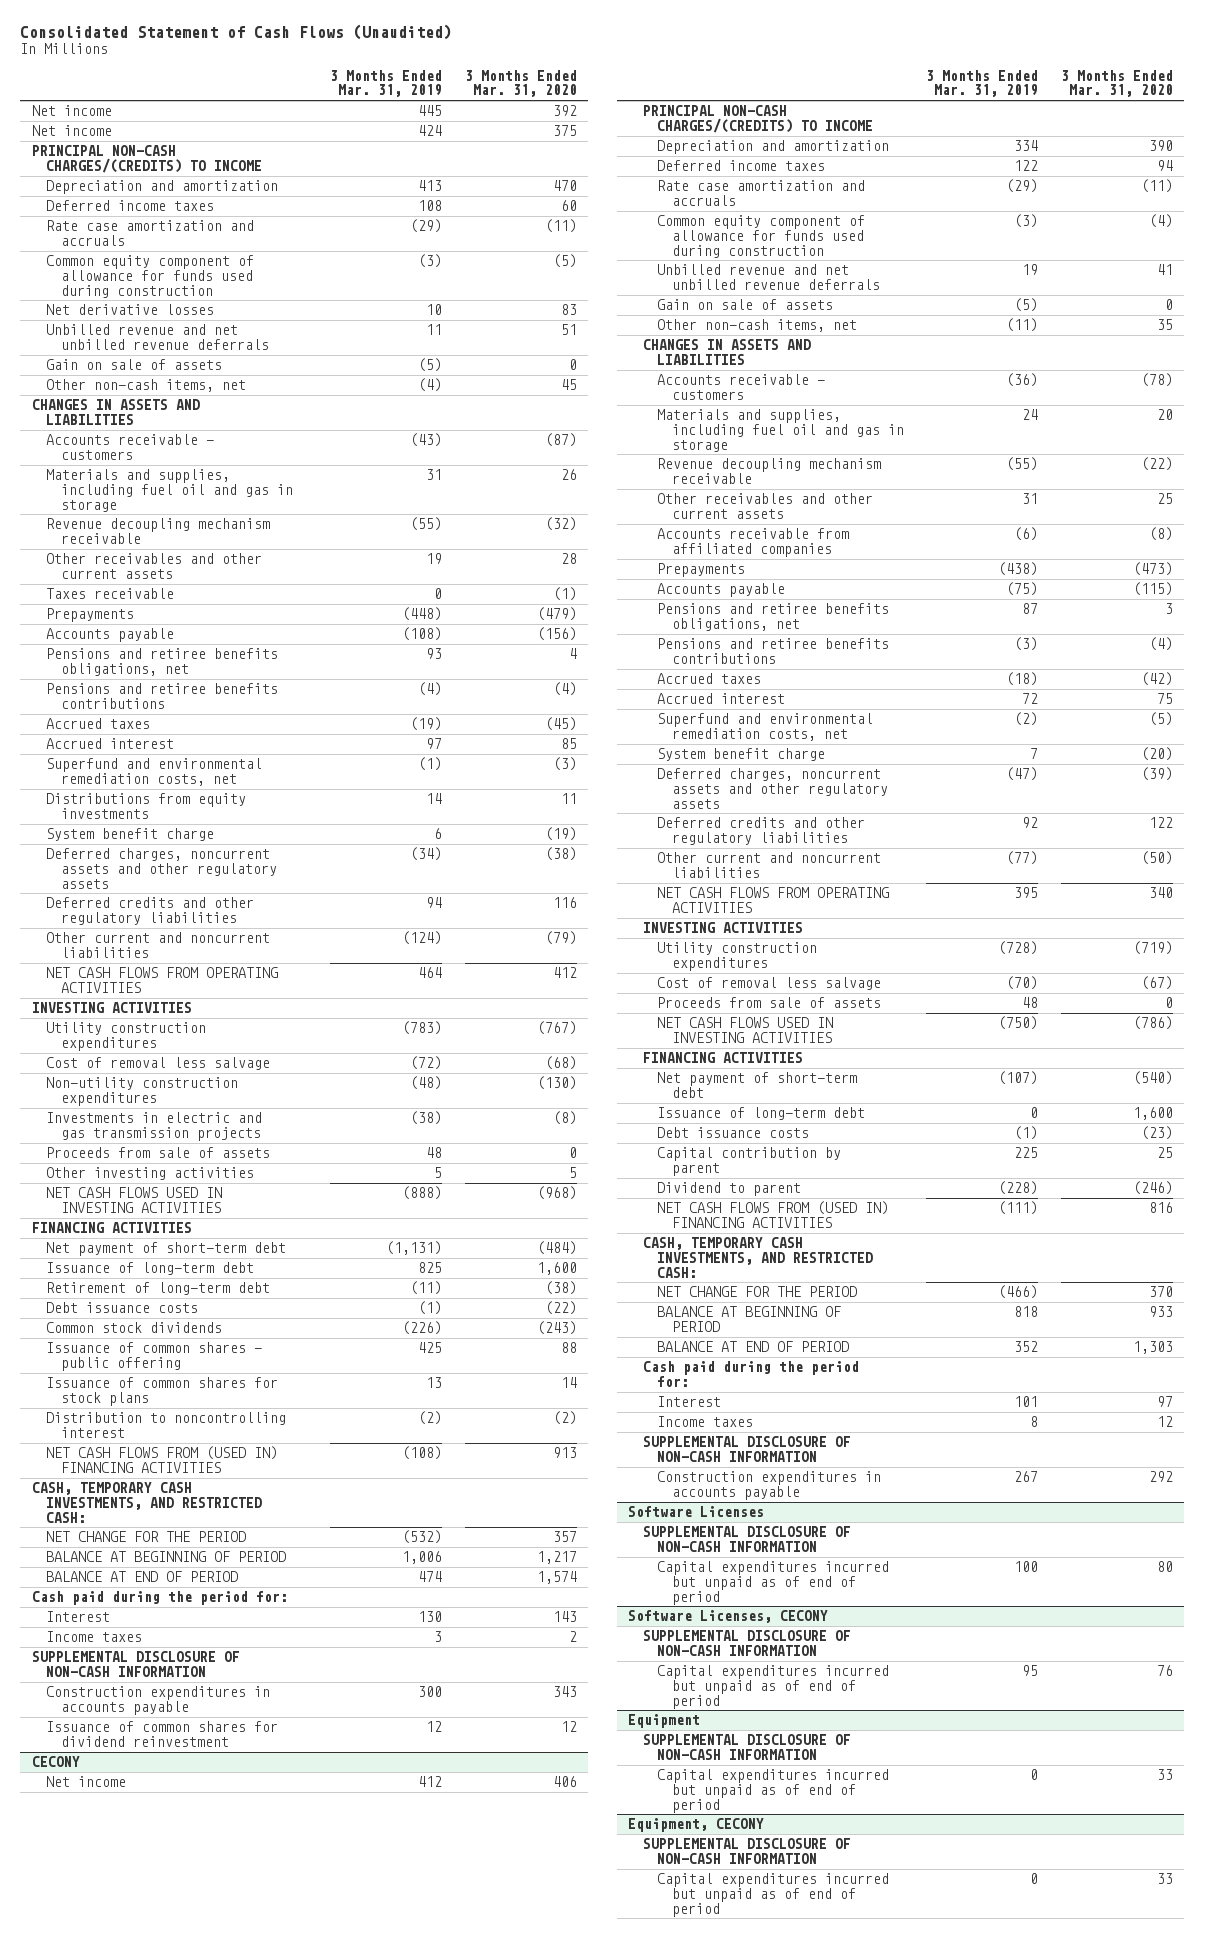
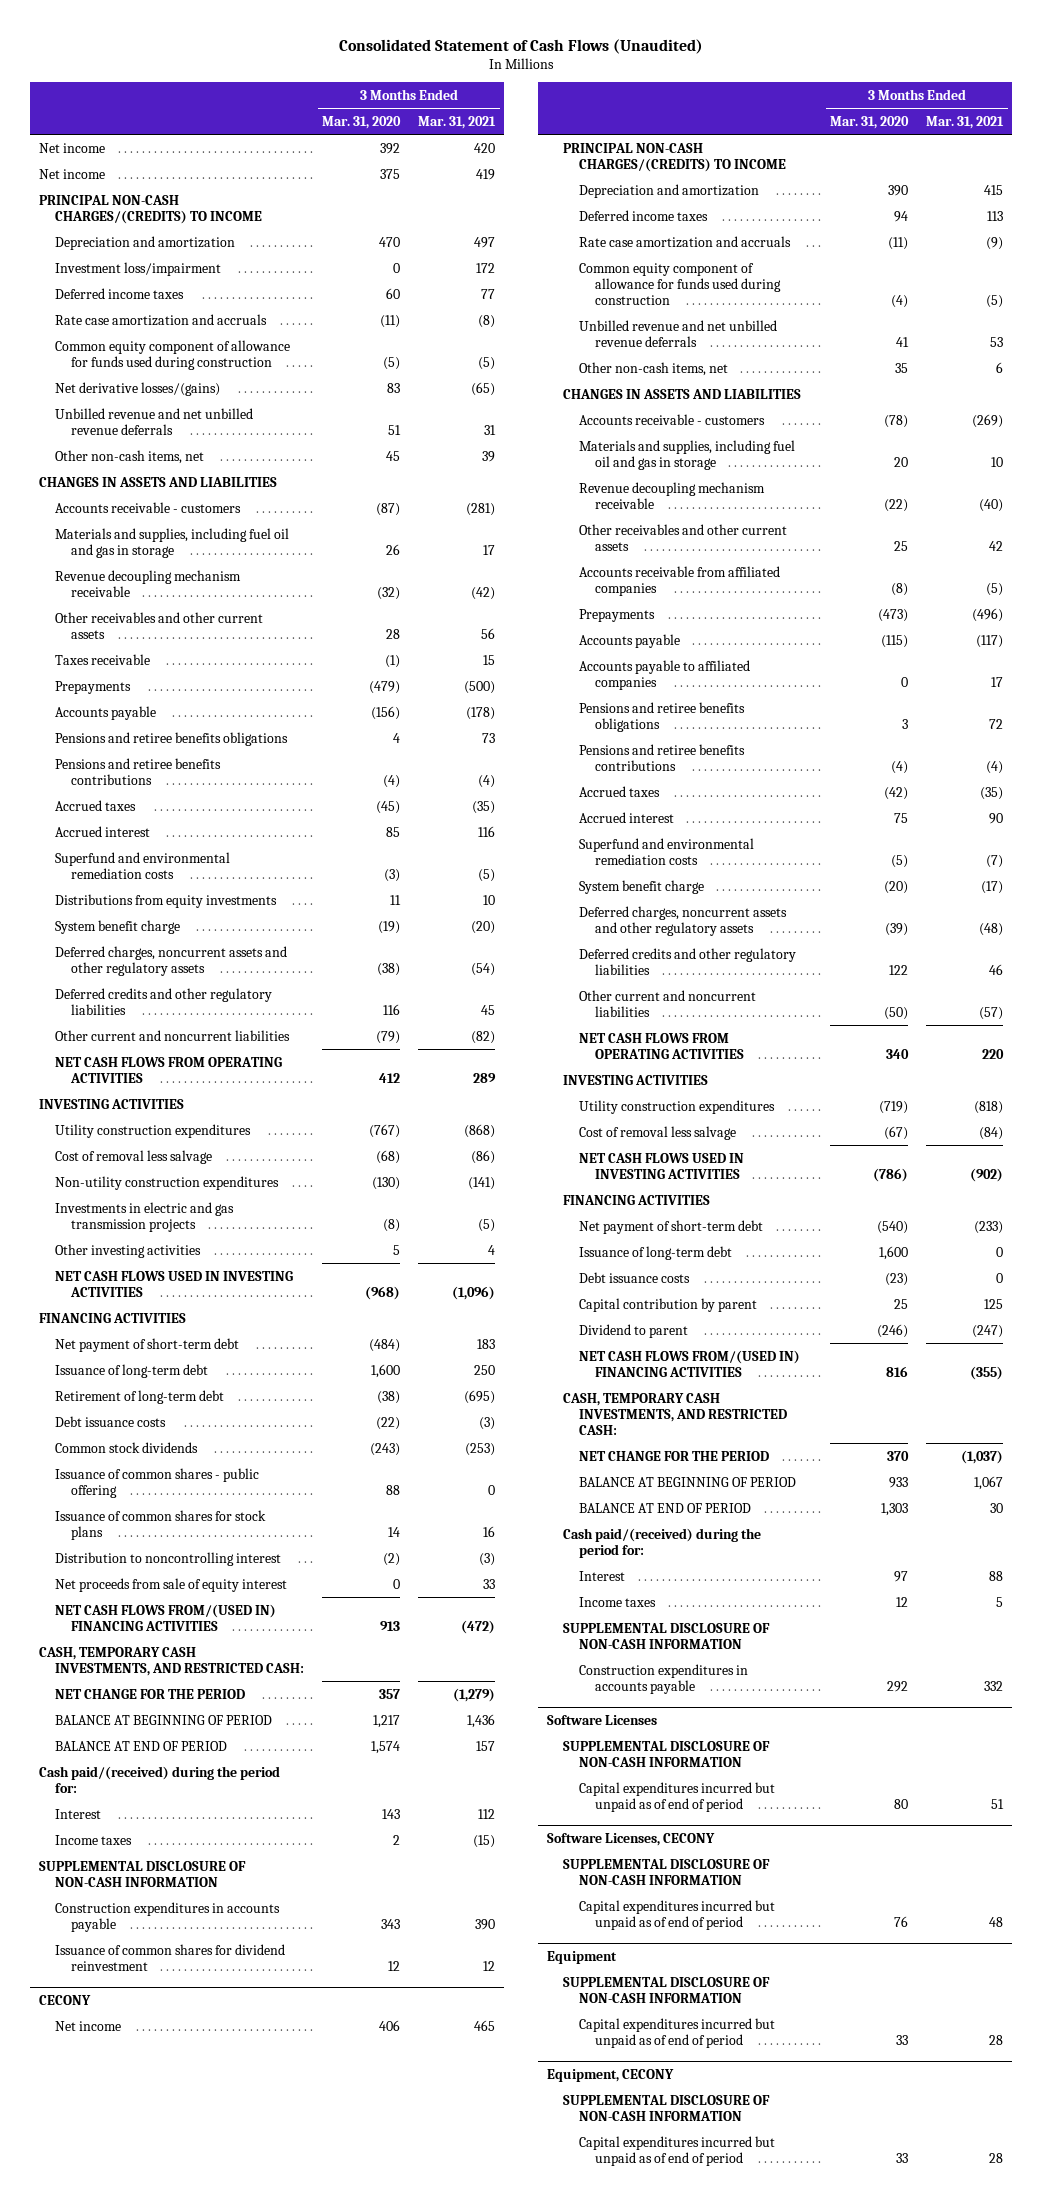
[329,69,442,98] 3 Months Ended Mar. 31, 2019 -> none
none -> [418,116,497,130] Mar. 31, 2021
none -> [54,261,221,276] Investment loss/impairment
[46,304,215,316] Net derivative losses -> [54,381,220,396] Net derivative losses/(gains)
[46,359,223,371] Gain on sale of assets -> none
[46,648,279,676] Pensions and retiree benefits obligations, net -> [54,731,288,746] Pensions and retiree benefits obligations
[46,758,263,786] Superfund and environmental remediation costs, net -> [54,851,230,879] Superfund and environmental remediation costs
[46,1147,271,1159] Proceeds from sale of assets -> none
none -> [54,1577,287,1592] Net proceeds from sale of equity interest
[46,1446,279,1473] NET CASH FLOWS FROM (USED IN) FINANCING ACTIVITIES -> [54,1603,276,1631] NET CASH FLOWS FROM/(USED IN) FINANCING ACTIVITIES
[31,1591,288,1606] Cash paid during the period for: -> [39,1765,281,1793] Cash paid/(received) during the period for:
[657,299,834,311] Gain on sale of assets -> none
none -> [578,659,750,690] Accounts payable to affiliated companies
[657,603,890,631] Pensions and retiree benefits obligations, net -> [578,701,745,732] Pensions and retiree benefits obligations
[657,713,874,741] Superfund and environmental remediation costs, net -> [578,837,754,865] Superfund and environmental remediation costs
[657,997,882,1009] Proceeds from sale of assets -> none
[657,1201,890,1228] NET CASH FLOWS FROM (USED IN) FINANCING ACTIVITIES -> [578,1349,800,1377] NET CASH FLOWS FROM/(USED IN) FINANCING ACTIVITIES
[642,1361,859,1387] Cash paid during the period for: -> [562,1527,761,1558] Cash paid/(received) during the period for:

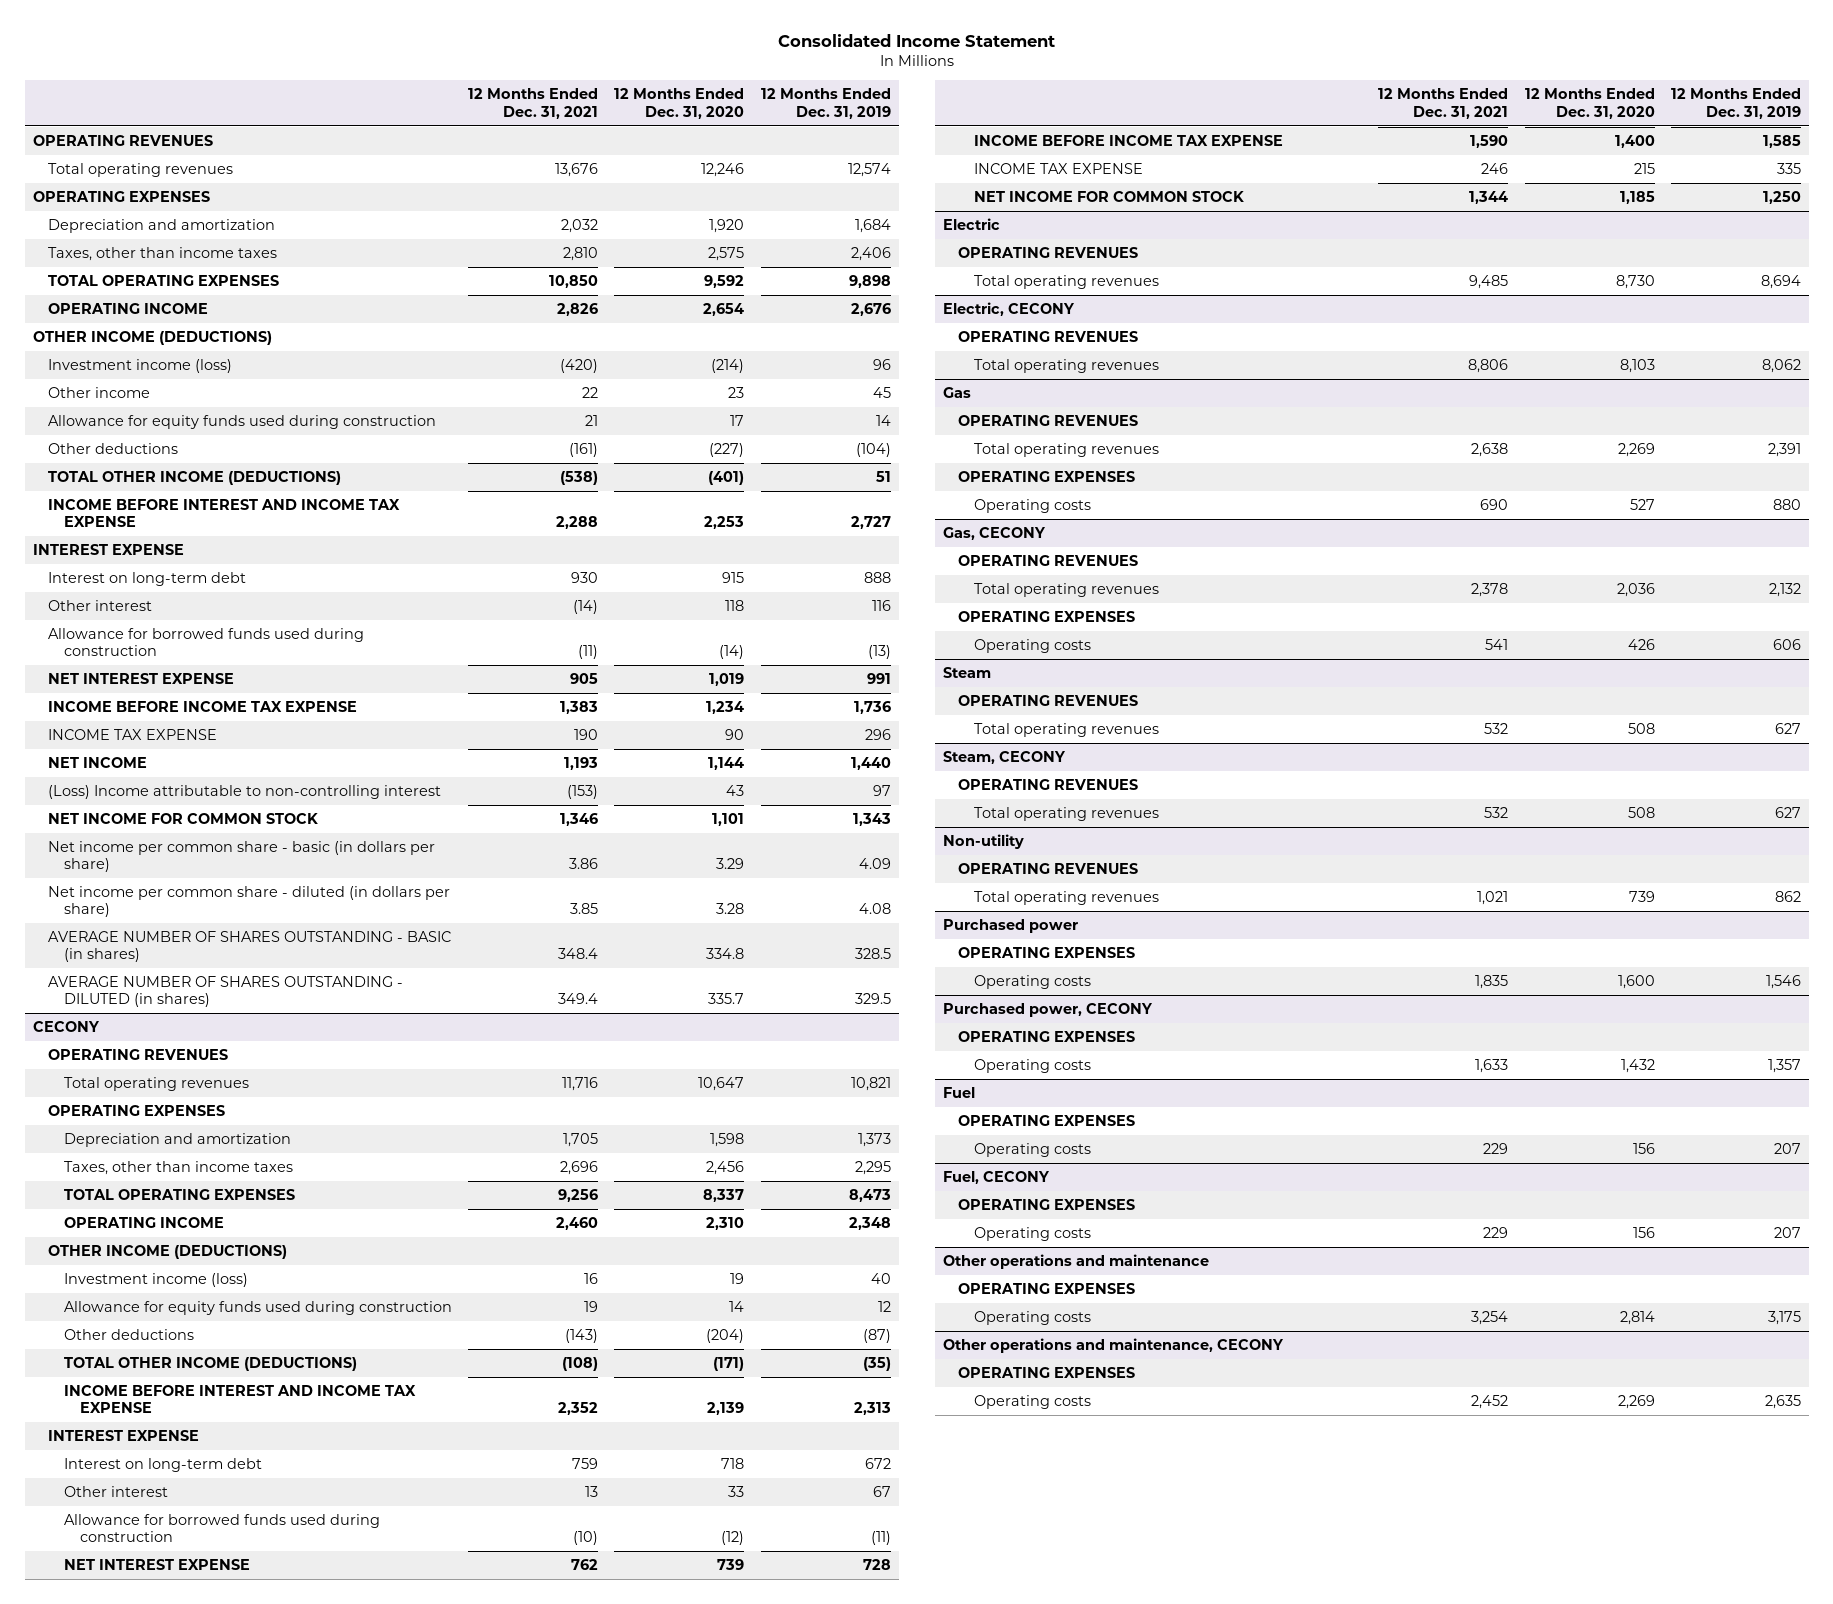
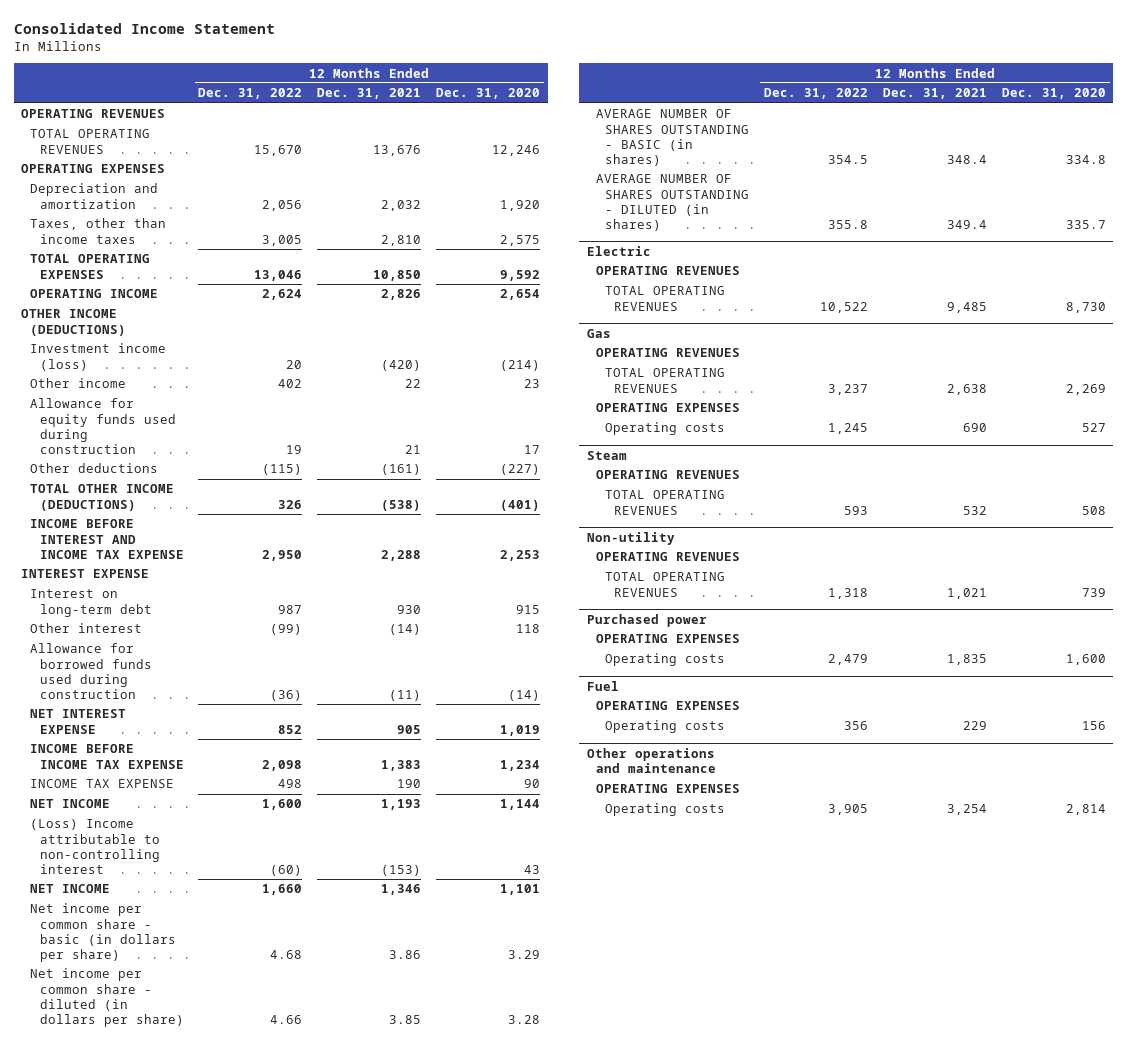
[760,88,891,119] 12 Months Ended Dec. 31, 2019 -> none
none -> [198,88,303,100] Dec. 31, 2022
[48,162,234,177] Total operating revenues -> [30,129,151,154] TOTAL OPERATING REVENUES
[48,812,319,824] NET INCOME FOR COMMON STOCK -> [30,884,111,894] NET INCOME
[32,1020,100,1032] CECONY -> none
[48,1048,229,1060] OPERATING REVENUES -> none
[63,1076,249,1091] Total operating revenues -> none
[48,1104,226,1116] OPERATING EXPENSES -> none
[63,1132,291,1147] Depreciation and amortization -> none
[63,1160,293,1175] Taxes, other than income taxes -> none
[63,1188,295,1200] TOTAL OPERATING EXPENSES -> none
[63,1216,224,1228] OPERATING INCOME -> none
[48,1244,288,1259] OTHER INCOME (DEDUCTIONS) -> none
[63,1272,248,1287] Investment income (loss) -> none
[63,1300,452,1315] Allowance for equity funds used during construction -> none
[63,1328,194,1340] Other deductions -> none
[63,1356,357,1371] TOTAL OTHER INCOME (DEDUCTIONS) -> none
[63,1384,416,1414] INCOME BEFORE INTEREST AND INCOME TAX EXPENSE -> none
[48,1429,200,1441] INTEREST EXPENSE -> none
[63,1457,262,1472] Interest on long-term debt -> none
[63,1485,168,1497] Other interest -> none
[63,1513,380,1543] Allowance for borrowed funds used during construction -> none
[63,1558,250,1570] NET INTEREST EXPENSE -> none
[973,134,1283,146] INCOME BEFORE INCOME TAX EXPENSE -> none
[973,162,1143,174] INCOME TAX EXPENSE -> none
[973,190,1244,202] NET INCOME FOR COMMON STOCK -> none
[942,301,1075,316] Electric, CECONY -> none
[958,330,1139,342] OPERATING REVENUES -> none
[973,358,1159,373] Total operating revenues -> none
[973,274,1159,289] Total operating revenues -> [604,286,725,311] TOTAL OPERATING REVENUES
[973,442,1159,457] Total operating revenues -> [604,368,725,393] TOTAL OPERATING REVENUES
[942,526,1046,540] Gas, CECONY -> none
[958,554,1139,566] OPERATING REVENUES -> none
[973,582,1159,597] Total operating revenues -> none
[958,610,1136,622] OPERATING EXPENSES -> none
[973,638,1091,653] Operating costs -> none
[942,750,1066,764] Steam, CECONY -> none
[958,778,1139,790] OPERATING REVENUES -> none
[973,806,1159,821] Total operating revenues -> none
[973,722,1159,737] Total operating revenues -> [604,490,725,515] TOTAL OPERATING REVENUES
[973,890,1159,905] Total operating revenues -> [604,572,725,597] TOTAL OPERATING REVENUES
[942,1002,1153,1017] Purchased power, CECONY -> none
[958,1030,1136,1042] OPERATING EXPENSES -> none
[973,1058,1091,1073] Operating costs -> none
[942,1170,1050,1184] Fuel, CECONY -> none
[958,1198,1136,1210] OPERATING EXPENSES -> none
[973,1226,1091,1241] Operating costs -> none
[942,1337,1284,1353] Other operations and maintenance, CECONY -> none
[958,1366,1136,1378] OPERATING EXPENSES -> none
[973,1394,1091,1409] Operating costs -> none

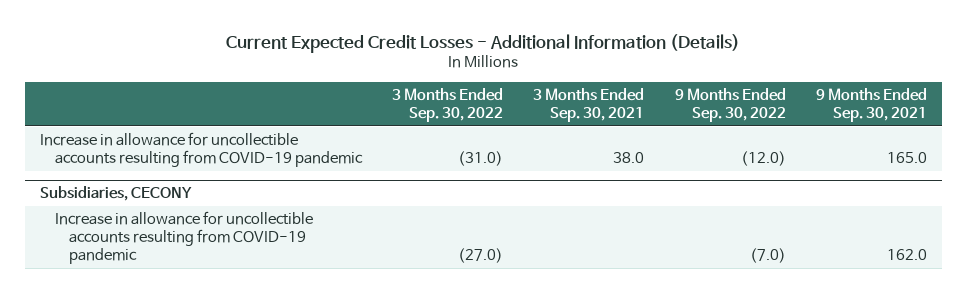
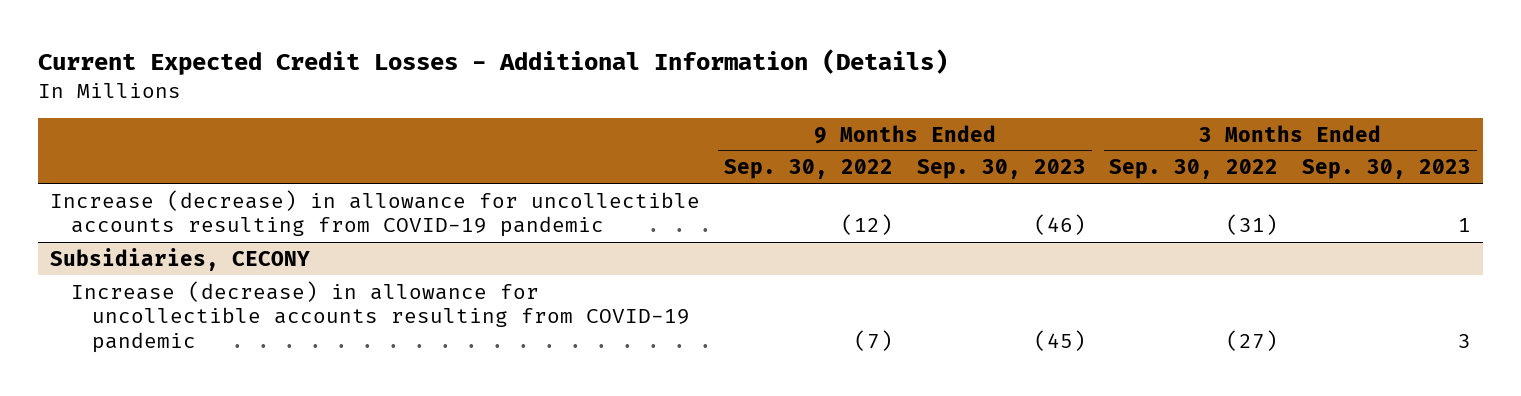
[533,88,645,123] 3 Months Ended Sep. 30, 2021 -> none
[815,88,927,123] 9 Months Ended Sep. 30, 2021 -> none
none -> [916,159,1086,180] Sep. 30, 2023
none -> [1302,159,1472,180] Sep. 30, 2023
[39,132,363,168] Increase in allowance for uncollectible accounts resulting from COVID-19 pandemic -> [49,189,700,238] Increase (decrease) in allowance for uncollectible accounts resulting from COVID-19 pandemic
[457,151,503,167] (31.0) -> [1226,214,1279,236] (31)
[740,151,786,167] (12.0) -> [840,214,893,236] (12)
[54,211,313,265] Increase in allowance for uncollectible accounts resulting from COVID-19 pandemic -> [71,280,691,354] Increase (decrease) in allowance for uncollectible accounts resulting from COVID-19 pandemic
[457,248,503,264] (27.0) -> [1226,330,1279,352] (27)
[749,248,786,264] (7.0) -> [853,330,893,352] (7)

